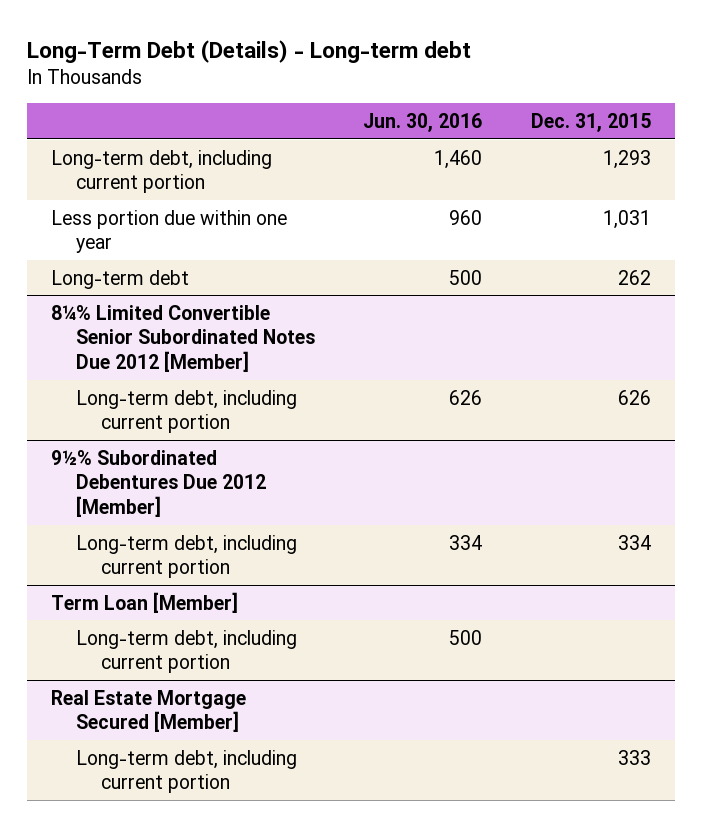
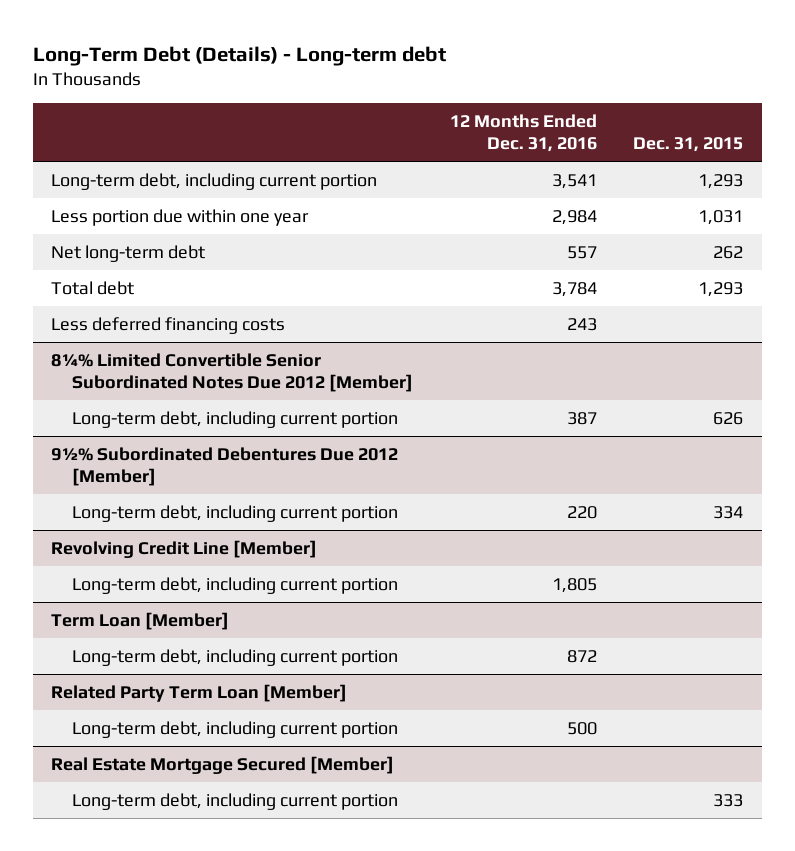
[363,113,483,133] Jun. 30, 2016 -> none
none -> [449,113,597,153] 12 Months Ended Dec. 31, 2016
[51,269,190,289] Long-term debt -> [51,244,206,262] Net long-term debt
none -> [51,280,135,295] Total debt
none -> [51,316,286,334] Less deferred financing costs
none -> [51,539,318,558] Revolving Credit Line [Member]
none -> [72,576,399,594] Long-term debt, including current portion
none -> [51,683,348,702] Related Party Term Loan [Member]
none -> [72,720,399,738] Long-term debt, including current portion

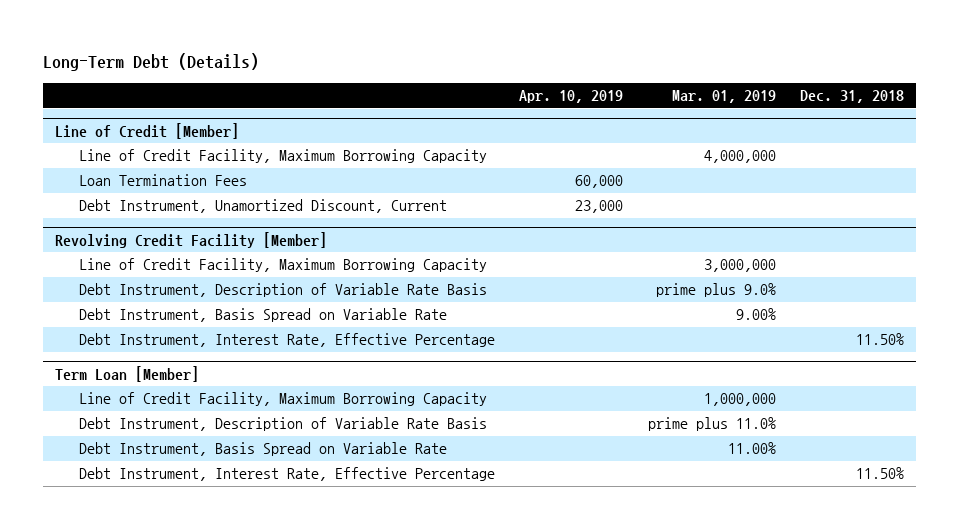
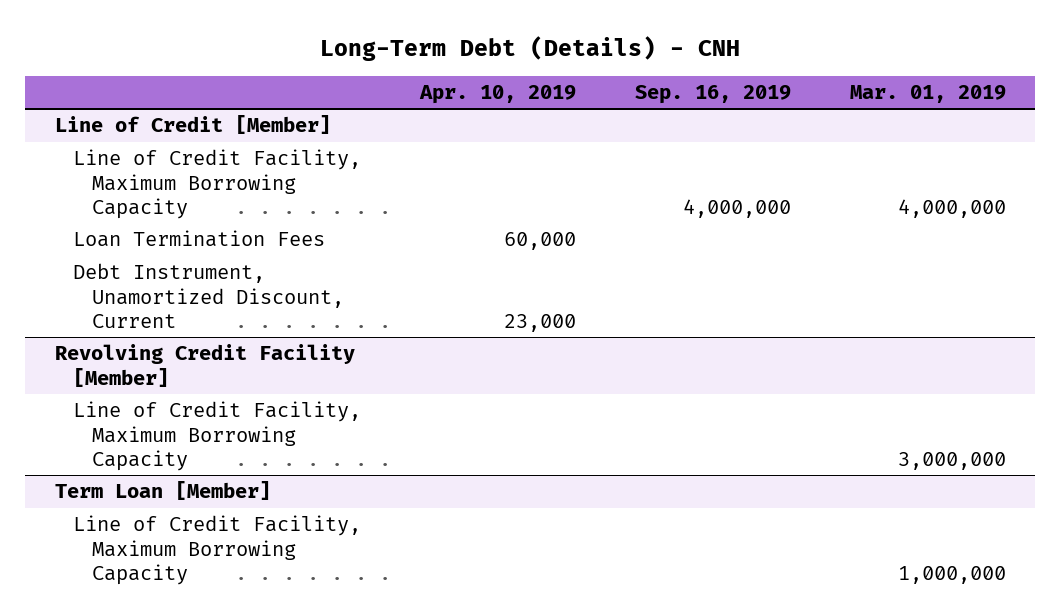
[42,53,259,72] Long-Term Debt (Details) -> [320,35,741,61] Long-Term Debt (Details) - CNH
[799,90,904,104] Dec. 31, 2018 -> none
none -> [635,84,792,104] Sep. 16, 2019
[79,283,488,298] Debt Instrument, Description of Variable Rate Basis -> none
[79,308,448,323] Debt Instrument, Basis Spread on Variable Rate -> none
[79,333,496,348] Debt Instrument, Interest Rate, Effective Percentage -> none
[79,417,488,432] Debt Instrument, Description of Variable Rate Basis -> none
[79,442,448,457] Debt Instrument, Basis Spread on Variable Rate -> none
[79,467,496,482] Debt Instrument, Interest Rate, Effective Percentage -> none

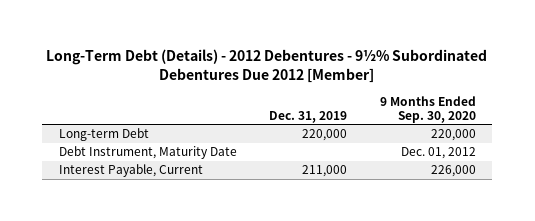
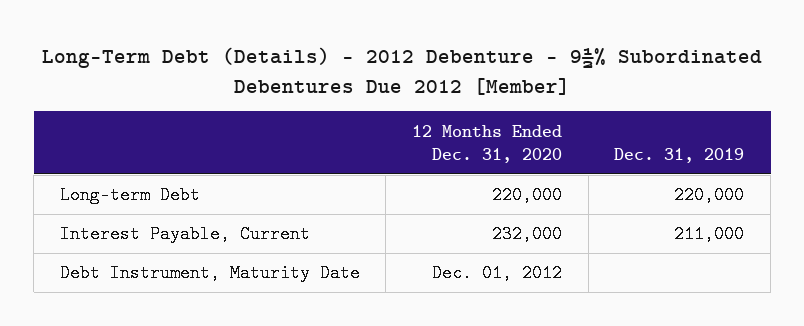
[46,49,488,84] Long-Term Debt (Details) - 2012 Debentures - 9½% Subordinated Debentures Due 2012 [Member] -> [42,47,763,95] Long-Term Debt (Details) - 2012 Debenture - 9½% Subordinated Debentures Due 2012 [Member]
[379,95,476,123] 9 Months Ended Sep. 30, 2020 -> none
none -> [412,124,563,164] 12 Months Ended Dec. 31, 2020
[58,146,237,160] Debt Instrument, Maturity Date -> [59,264,360,283] Debt Instrument, Maturity Date

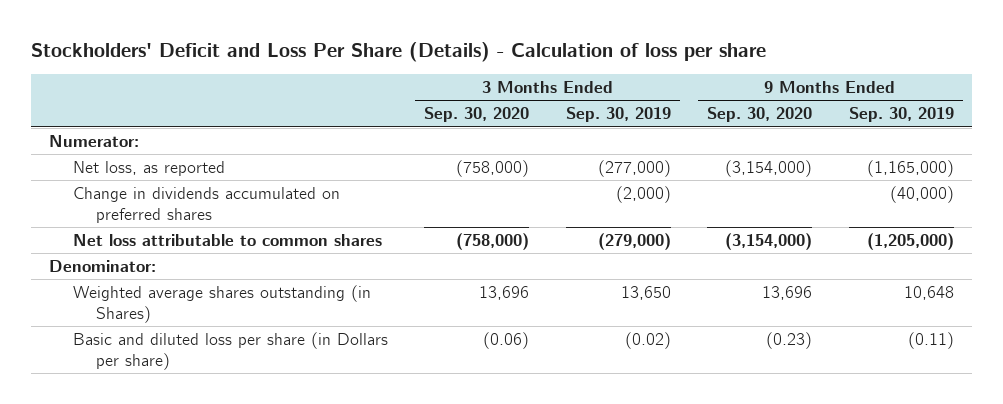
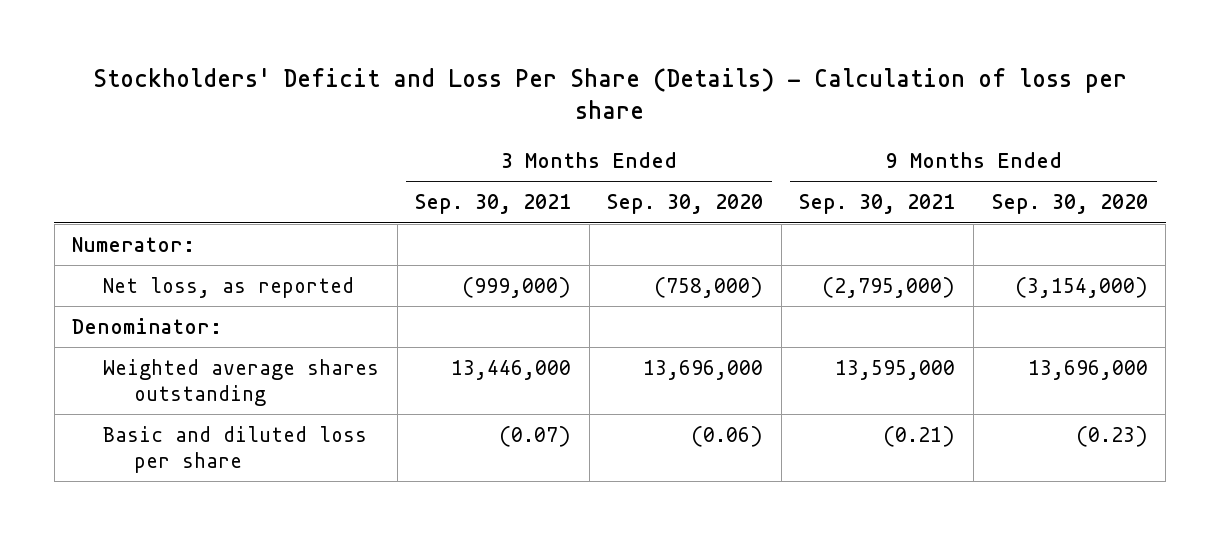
[565,107,671,123] Sep. 30, 2019 -> none
[848,107,954,123] Sep. 30, 2019 -> none
none -> [415,194,572,215] Sep. 30, 2021
none -> [799,194,956,215] Sep. 30, 2021
[72,186,340,223] Change in dividends accumulated on preferred shares -> none
[72,233,382,246] Net loss attributable to common shares -> none
[72,284,371,323] Weighted average shares outstanding (in Shares) -> [103,358,380,406] Weighted average shares outstanding
[479,285,530,300] 13,696 -> [643,359,764,380] 13,696,000
[762,285,813,300] 13,696 -> [1027,359,1148,380] 13,696,000
[72,331,388,370] Basic and diluted loss per share (in Dollars per share) -> [103,425,368,473] Basic and diluted loss per share

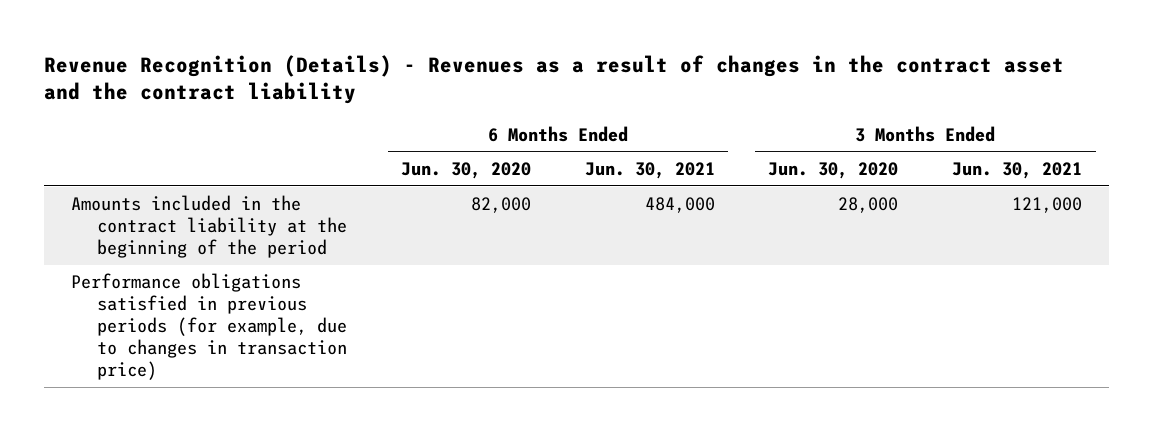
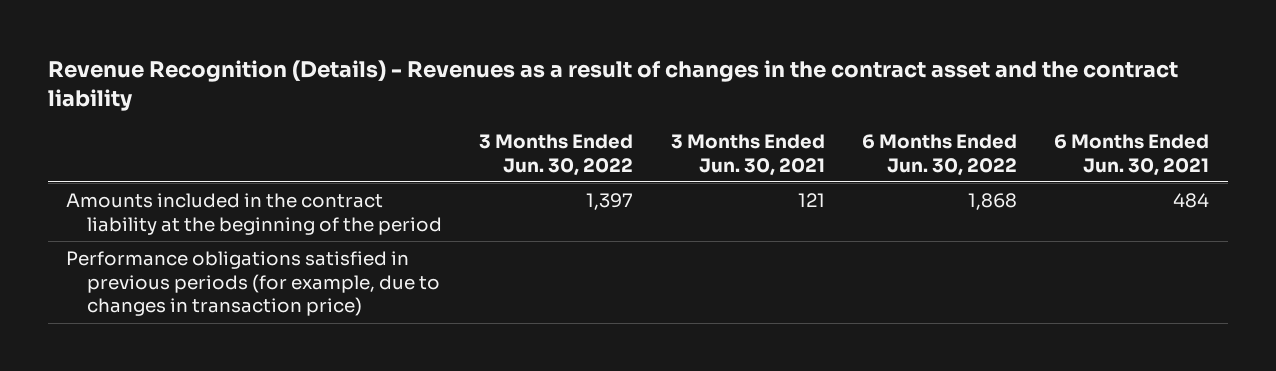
[400,161,531,179] Jun. 30, 2020 -> none
[768,161,899,179] Jun. 30, 2020 -> none
none -> [479,134,634,176] 3 Months Ended Jun. 30, 2022
none -> [862,134,1018,176] 6 Months Ended Jun. 30, 2022
[644,197,715,214] 484,000 -> [1173,192,1210,208] 484
[1012,197,1083,214] 121,000 -> [797,192,825,207] 121

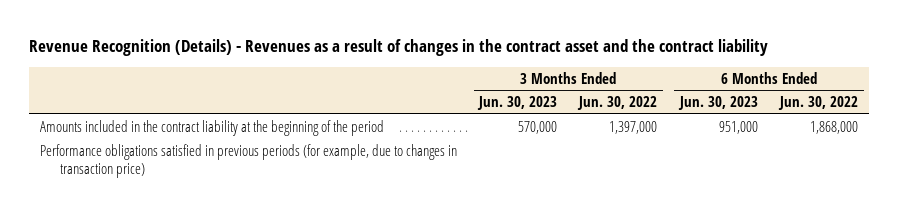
[670,134,825,176] 3 Months Ended Jun. 30, 2021 -> none
[1054,134,1210,176] 6 Months Ended Jun. 30, 2021 -> none
none -> [477,96,558,111] Jun. 30, 2023
none -> [677,96,758,111] Jun. 30, 2023
[586,192,634,210] 1,397 -> [609,121,658,135] 1,397,000
[968,192,1018,210] 1,868 -> [809,121,858,135] 1,868,000

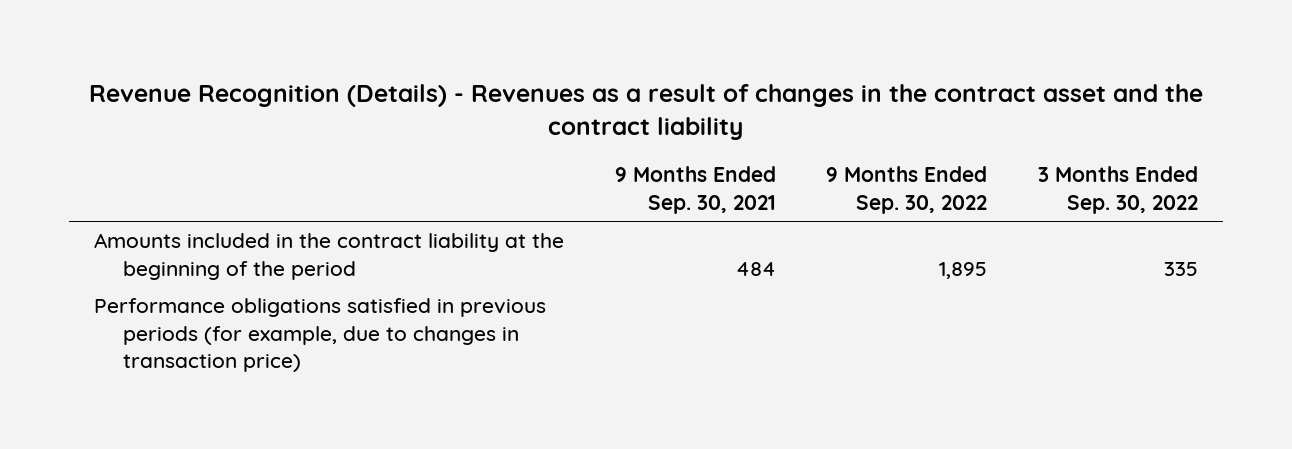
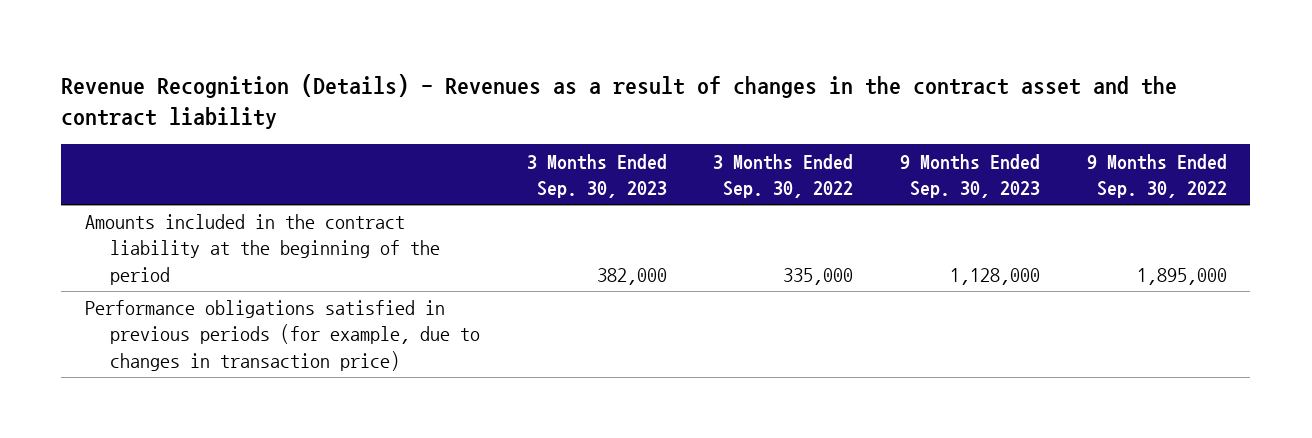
[614,166,776,214] 9 Months Ended Sep. 30, 2021 -> none
none -> [526,153,667,198] 3 Months Ended Sep. 30, 2023
none -> [900,153,1041,198] 9 Months Ended Sep. 30, 2023
[939,261,988,279] 1,895 -> [1136,267,1227,285] 1,895,000
[1163,261,1198,276] 335 -> [783,267,854,285] 335,000

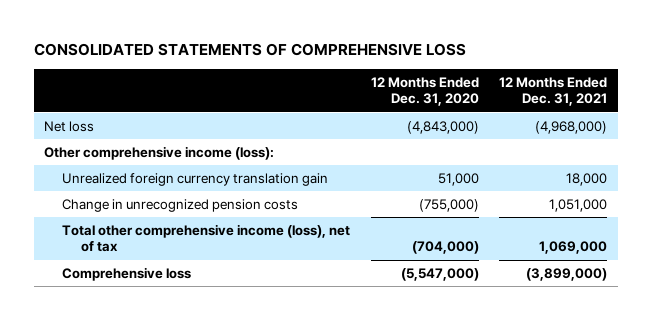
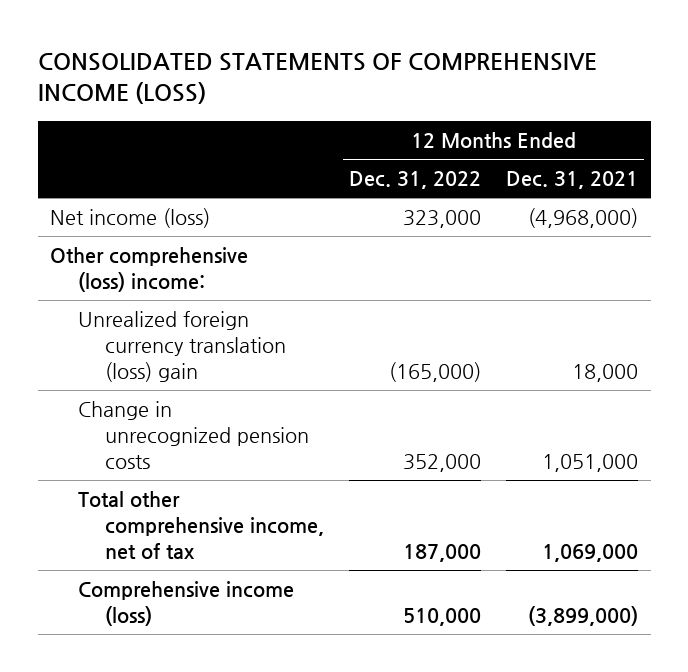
[33,43,466,57] CONSOLIDATED STATEMENTS OF COMPREHENSIVE LOSS -> [37,53,597,105] CONSOLIDATED STATEMENTS OF COMPREHENSIVE INCOME (LOSS)
[370,76,479,107] 12 Months Ended Dec. 31, 2020 -> none
none -> [349,171,482,190] Dec. 31, 2022
[44,121,95,133] Net loss -> [50,208,211,229] Net income (loss)
[44,146,275,161] Other comprehensive income (loss): -> [50,247,249,293] Other comprehensive (loss) income:
[62,173,329,187] Unrealized foreign currency translation gain -> [77,311,287,383] Unrealized foreign currency translation (loss) gain
[62,224,351,253] Total other comprehensive income (loss), net of tax -> [77,491,325,560] Total other comprehensive income, net of tax
[62,267,192,282] Comprehensive loss -> [77,581,294,627] Comprehensive income (loss)

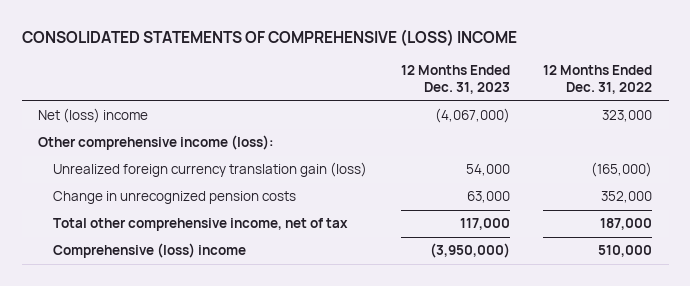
[37,53,597,105] CONSOLIDATED STATEMENTS OF COMPREHENSIVE INCOME (LOSS) -> [21,28,517,46] CONSOLIDATED STATEMENTS OF COMPREHENSIVE (LOSS) INCOME
[506,171,639,190] Dec. 31, 2021 -> none
none -> [400,64,510,95] 12 Months Ended Dec. 31, 2023
[50,208,211,229] Net income (loss) -> [38,108,149,124] Net (loss) income
[50,247,249,293] Other comprehensive (loss) income: -> [38,135,275,151] Other comprehensive income (loss):
[77,311,287,383] Unrealized foreign currency translation (loss) gain -> [53,162,368,178] Unrealized foreign currency translation gain (loss)
[77,581,294,627] Comprehensive income (loss) -> [53,243,247,259] Comprehensive (loss) income

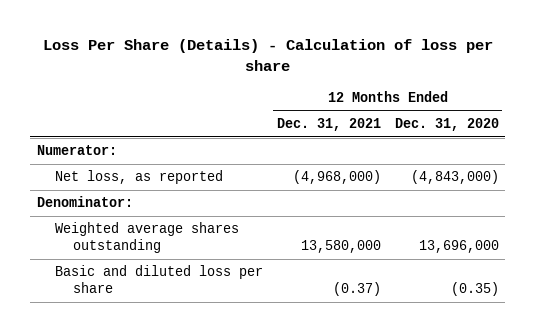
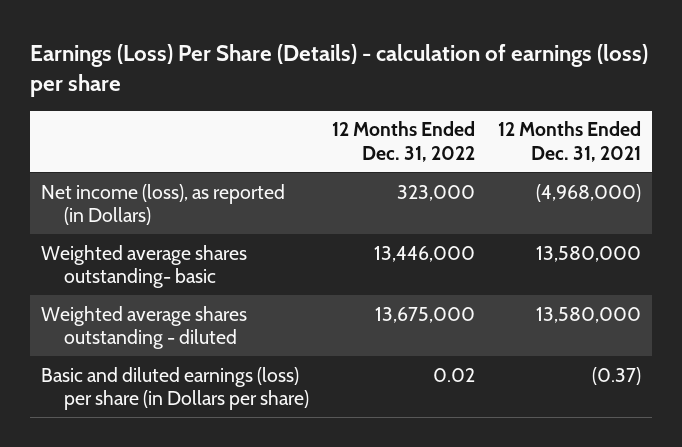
[42,39,493,72] Loss Per Share (Details) - Calculation of loss per share -> [30,43,649,98] Earnings (Loss) Per Share (Details) - calculation of earnings (loss) per share
[394,118,499,132] Dec. 31, 2020 -> none
none -> [332,121,476,162] 12 Months Ended Dec. 31, 2022
[36,145,117,156] Numerator: -> none
[36,196,133,208] Denominator: -> none
[54,170,223,185] Net loss, as reported -> [41,183,286,226] Net income (loss), as reported (in Dollars)
[54,222,239,254] Weighted average shares outstanding -> [41,244,248,289] Weighted average shares outstanding- basic
none -> [41,305,248,350] Weighted average shares outstanding - diluted
[54,265,263,294] Basic and diluted loss per share -> [41,366,310,411] Basic and diluted earnings (loss) per share (in Dollars per share)

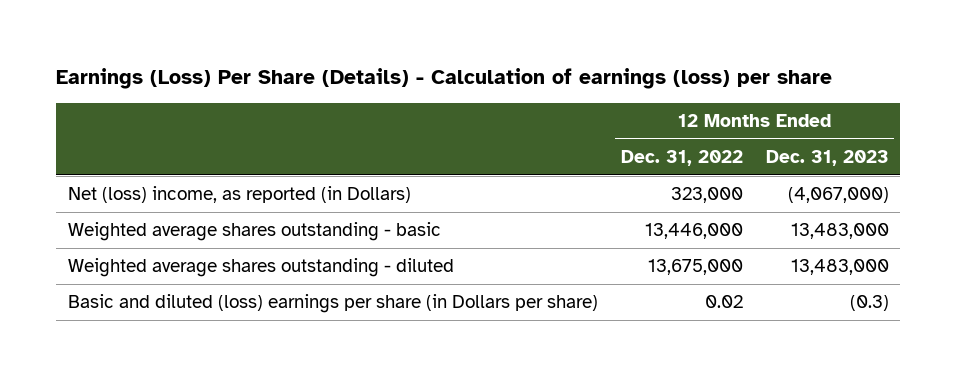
[30,43,649,98] Earnings (Loss) Per Share (Details) - calculation of earnings (loss) per share -> [56,68,833,90] Earnings (Loss) Per Share (Details) - Calculation of earnings (loss) per share
[497,121,641,162] 12 Months Ended Dec. 31, 2021 -> none
none -> [765,150,889,167] Dec. 31, 2023
[41,183,286,226] Net income (loss), as reported (in Dollars) -> [67,186,411,204] Net (loss) income, as reported (in Dollars)
[41,244,248,289] Weighted average shares outstanding- basic -> [67,222,441,242] Weighted average shares outstanding - basic
[41,366,310,411] Basic and diluted earnings (loss) per share (in Dollars per share) -> [67,294,598,314] Basic and diluted (loss) earnings per share (in Dollars per share)

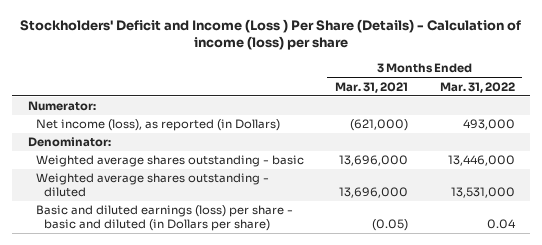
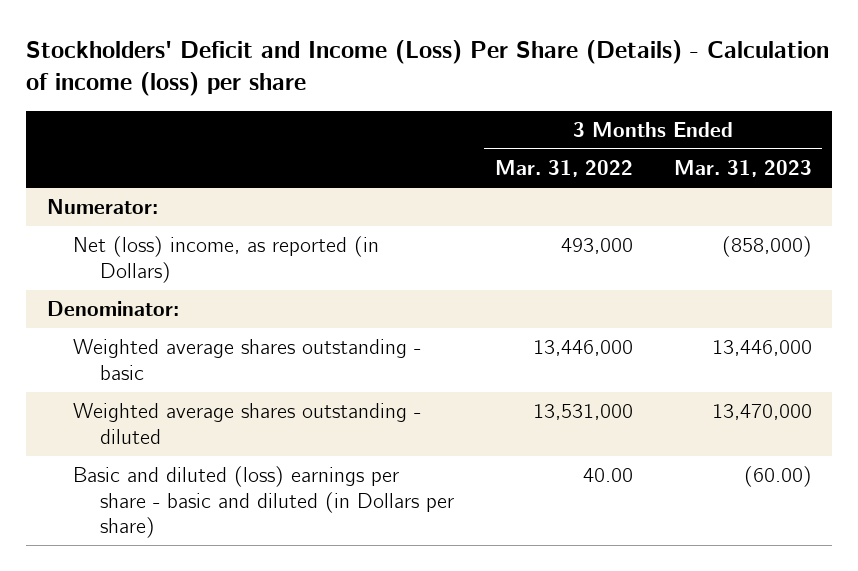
[20,18,522,51] Stockholders' Deficit and Income (Loss ) Per Share (Details) - Calculation of income (loss) per share -> [26,40,830,96] Stockholders' Deficit and Income (Loss) Per Share (Details) - Calculation of income (loss) per share
[335,81,409,93] Mar. 31, 2021 -> none
none -> [673,160,812,178] Mar. 31, 2023
[35,119,280,132] Net income (loss), as reported (in Dollars) -> [73,236,380,283] Net (loss) income, as reported (in Dollars)
[35,205,293,232] Basic and diluted earnings (loss) per share - basic and diluted (in Dollars per share) -> [73,466,454,539] Basic and diluted (loss) earnings per share - basic and diluted (in Dollars per share)
[486,219,516,230] 0.04 -> [582,468,633,483] 40.00

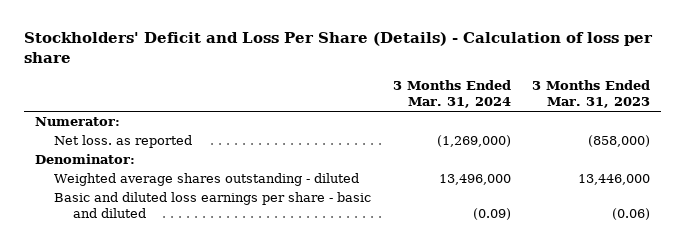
[26,40,830,96] Stockholders' Deficit and Income (Loss) Per Share (Details) - Calculation of income (loss) per share -> [23,32,653,64] Stockholders' Deficit and Loss Per Share (Details) - Calculation of loss per share
[494,160,633,178] Mar. 31, 2022 -> none
none -> [392,79,511,109] 3 Months Ended Mar. 31, 2024
[73,236,380,283] Net (loss) income, as reported (in Dollars) -> [54,135,193,149] Net loss. as reported
[73,339,422,380] Weighted average shares outstanding - basic -> none
[711,404,812,421] 13,470,000 -> [578,174,651,186] 13,446,000
[73,466,454,539] Basic and diluted (loss) earnings per share - basic and diluted (in Dollars per share) -> [54,192,372,219] Basic and diluted loss earnings per share - basic and diluted
[743,466,812,488] (60.00) -> [612,208,651,221] (0.06)

